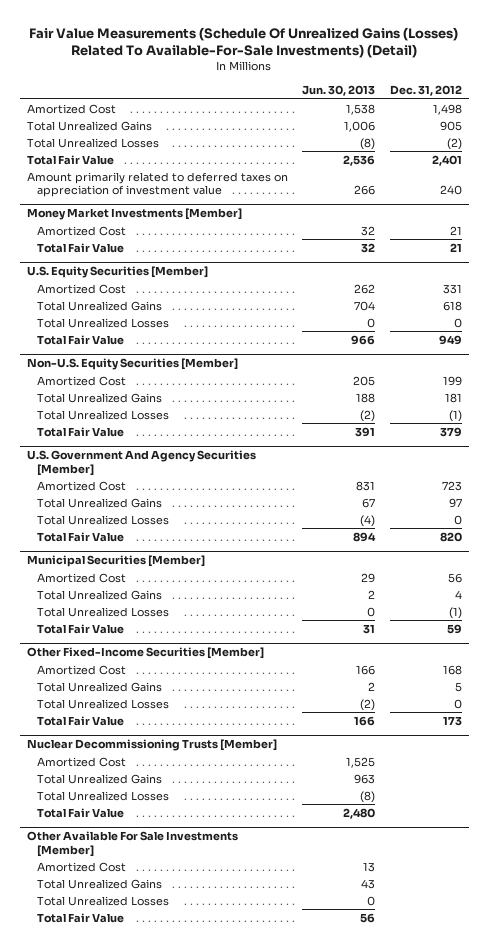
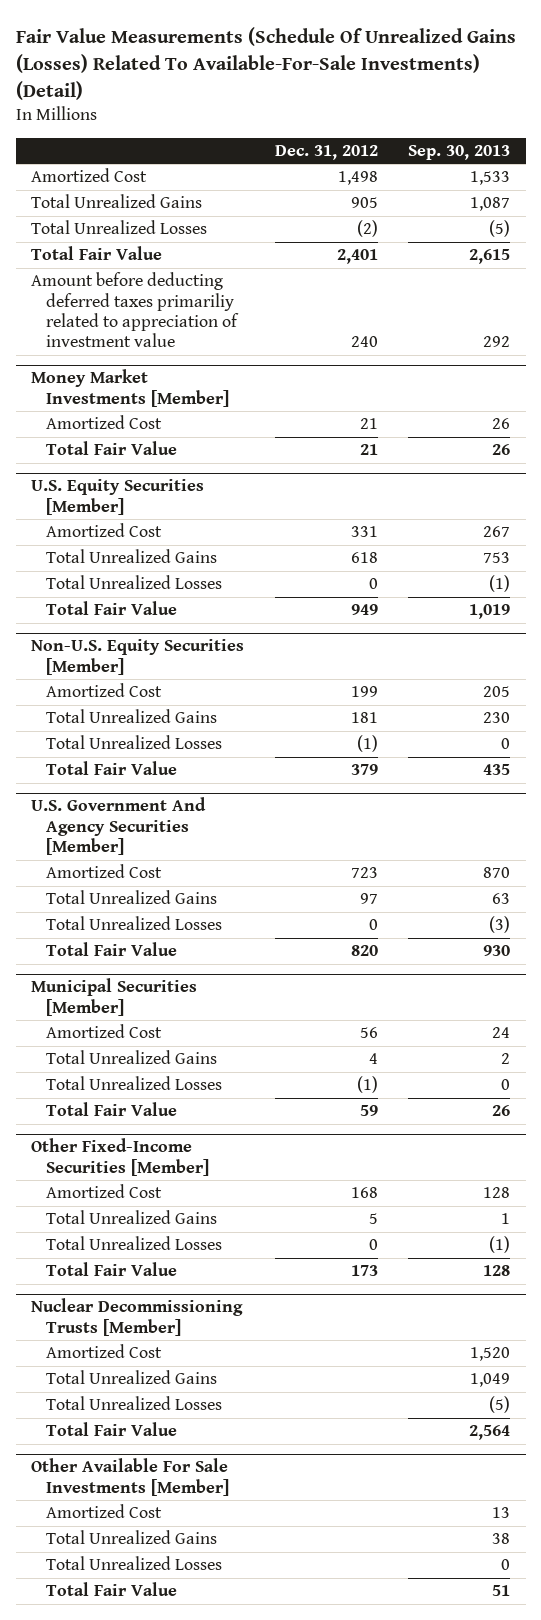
[302,85,376,97] Jun. 30, 2013 -> none
none -> [408,144,511,160] Sep. 30, 2013
[27,171,289,197] Amount primarily related to deferred taxes on appreciation of investment value -> [30,272,240,348] Amount before deducting deferred taxes primariliy related to appreciation of investment value

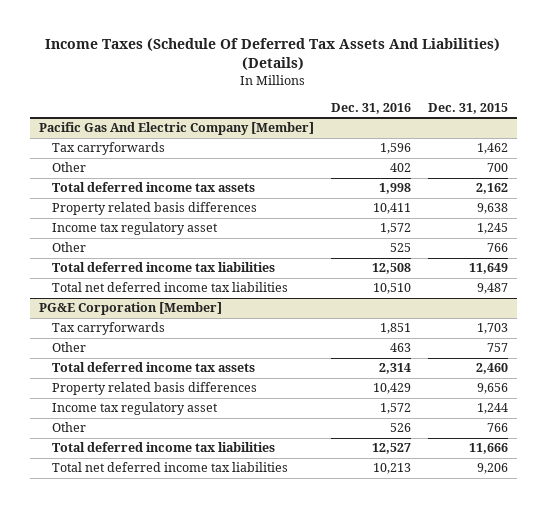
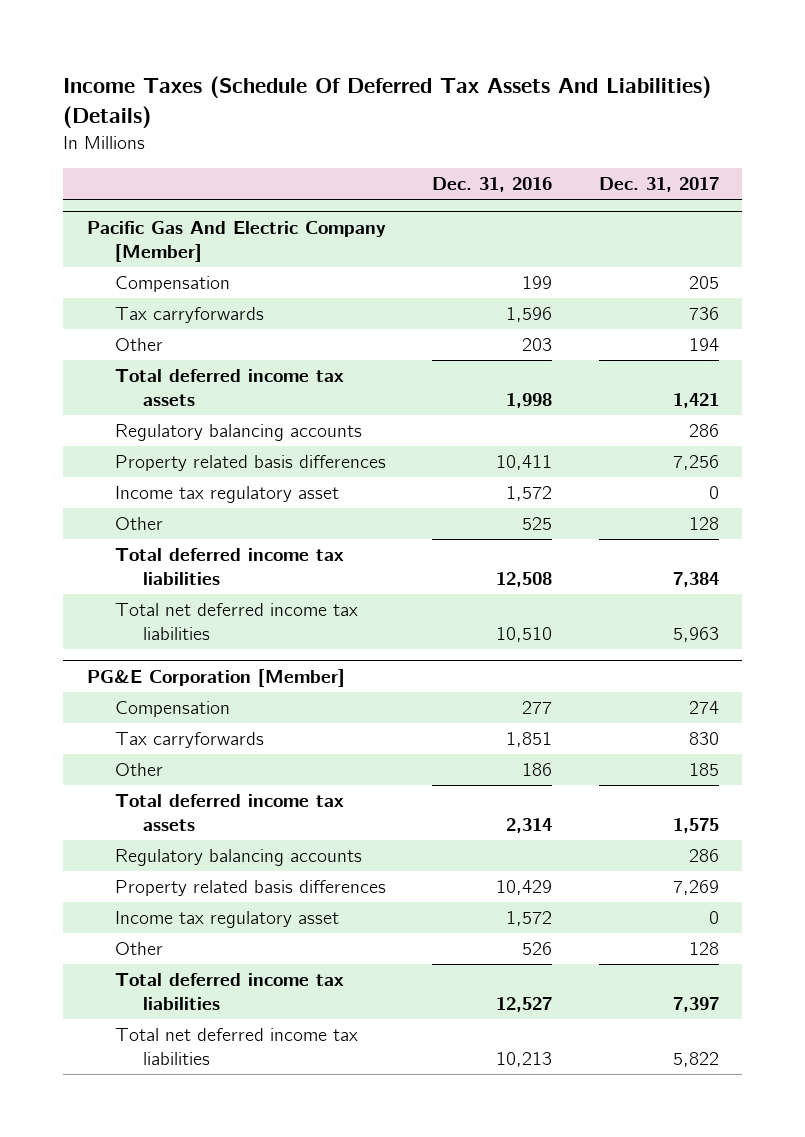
[428,102,509,114] Dec. 31, 2015 -> none
none -> [598,177,719,193] Dec. 31, 2017
none -> [114,276,230,293] Compensation
[389,163,411,173] 402 -> [522,338,553,352] 203
none -> [114,424,362,442] Regulatory balancing accounts
none -> [114,701,230,718] Compensation
[389,343,411,353] 463 -> [522,763,553,777] 186
none -> [114,849,362,867] Regulatory balancing accounts

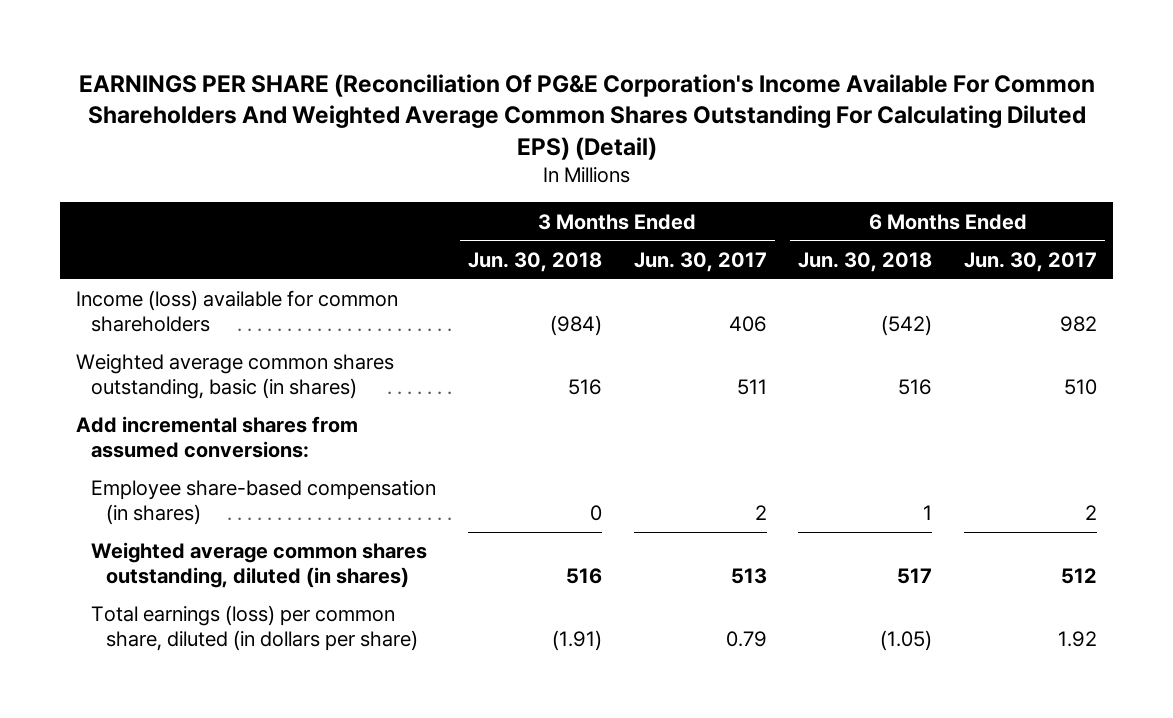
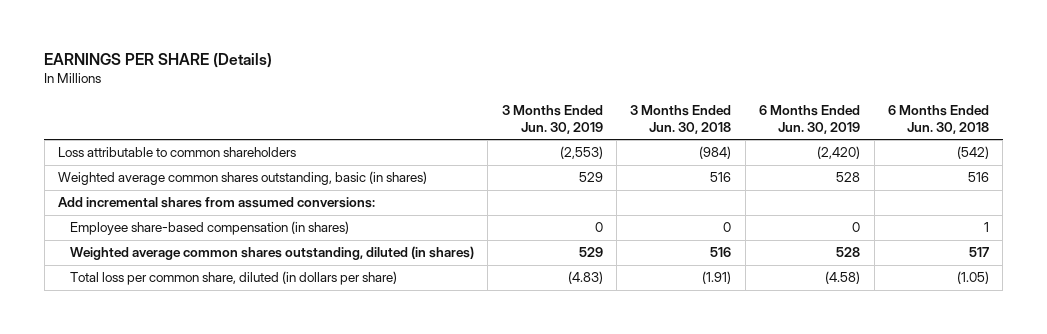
[78,73,1095,160] EARNINGS PER SHARE (Reconciliation Of PG&E Corporation's Income Available For Common Shareholders And Weighted Average Common Shares Outstanding For Calculating Diluted EPS) (Detail) -> [44,53,273,69] EARNINGS PER SHARE (Details)
[633,251,767,272] Jun. 30, 2017 -> none
[964,251,1098,272] Jun. 30, 2017 -> none
none -> [501,104,603,134] 3 Months Ended Jun. 30, 2019
none -> [759,104,861,134] 6 Months Ended Jun. 30, 2019
[76,290,399,332] Income (loss) available for common shareholders -> [57,147,296,158] Loss attributable to common shareholders
[91,605,418,651] Total earnings (loss) per common share, diluted (in dollars per share) -> [69,271,397,286] Total loss per common share, diluted (in dollars per share)

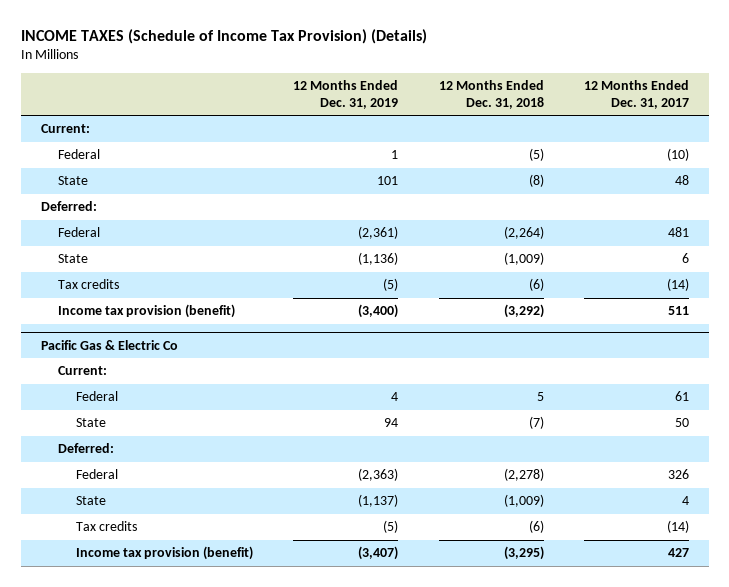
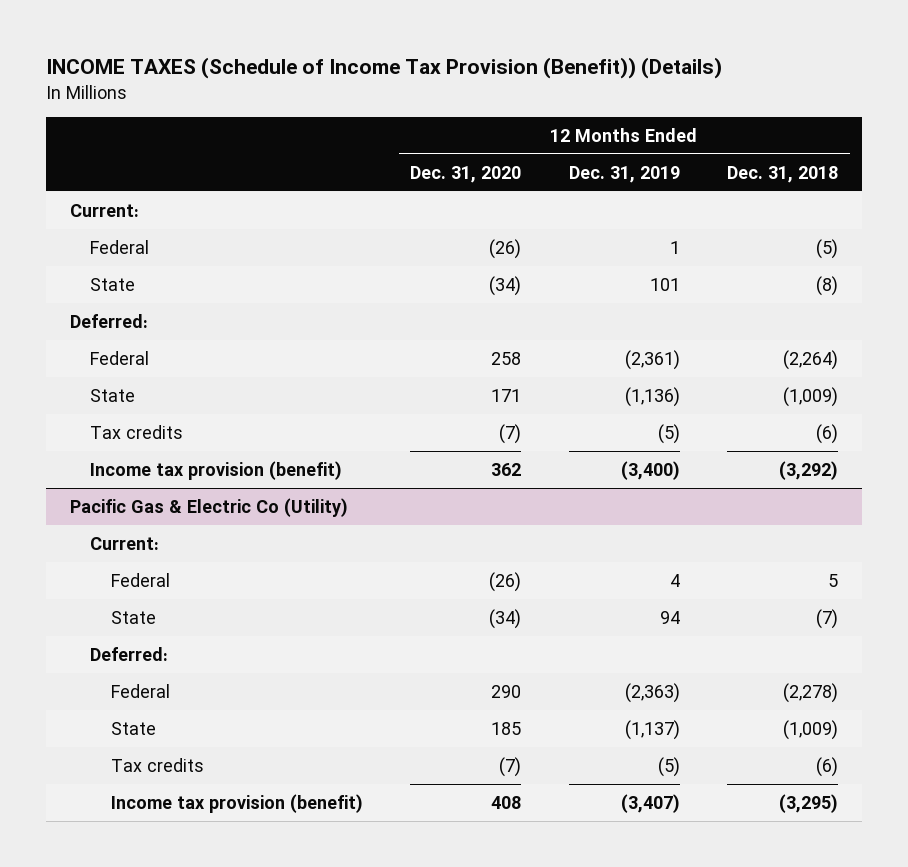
[20,29,427,45] INCOME TAXES (Schedule of Income Tax Provision) (Details) -> [46,57,723,80] INCOME TAXES (Schedule of Income Tax Provision (Benefit)) (Details)
[583,80,689,109] 12 Months Ended Dec. 31, 2017 -> none
none -> [410,165,522,183] Dec. 31, 2020
[40,339,178,350] Pacific Gas & Electric Co -> [69,497,348,517] Pacific Gas & Electric Co (Utility)

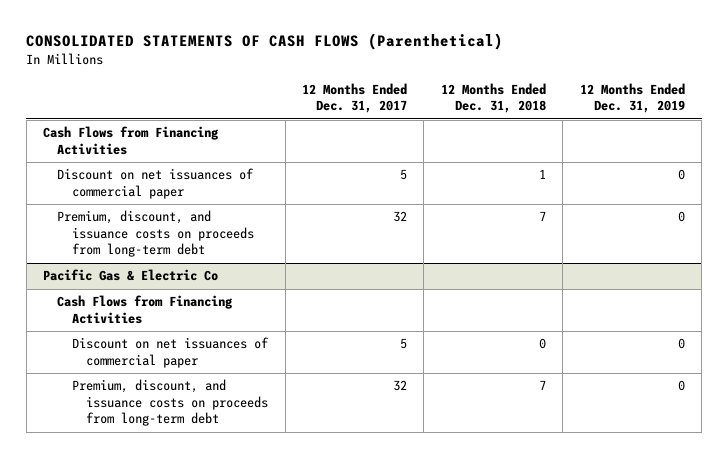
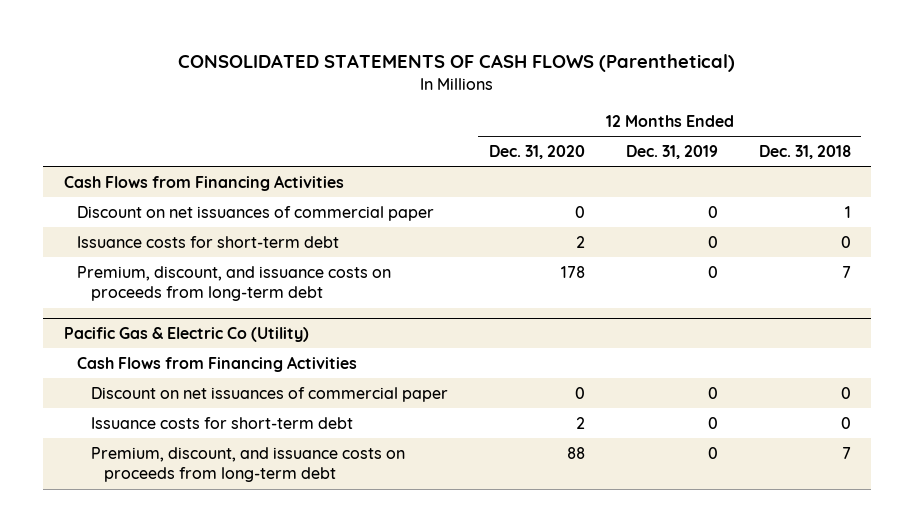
[301,82,407,114] 12 Months Ended Dec. 31, 2017 -> none
none -> [488,145,585,160] Dec. 31, 2020
none -> [77,235,340,248] Issuance costs for short-term debt
[43,269,219,282] Pacific Gas & Electric Co -> [63,327,309,343] Pacific Gas & Electric Co (Utility)
none -> [90,416,353,429] Issuance costs for short-term debt

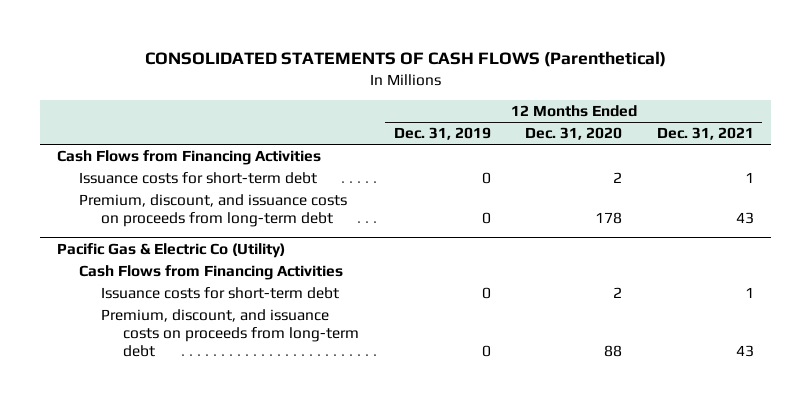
[758,145,851,160] Dec. 31, 2018 -> none
none -> [656,127,754,141] Dec. 31, 2021
[77,205,435,221] Discount on net issuances of commercial paper -> none
[90,386,448,402] Discount on net issuances of commercial paper -> none

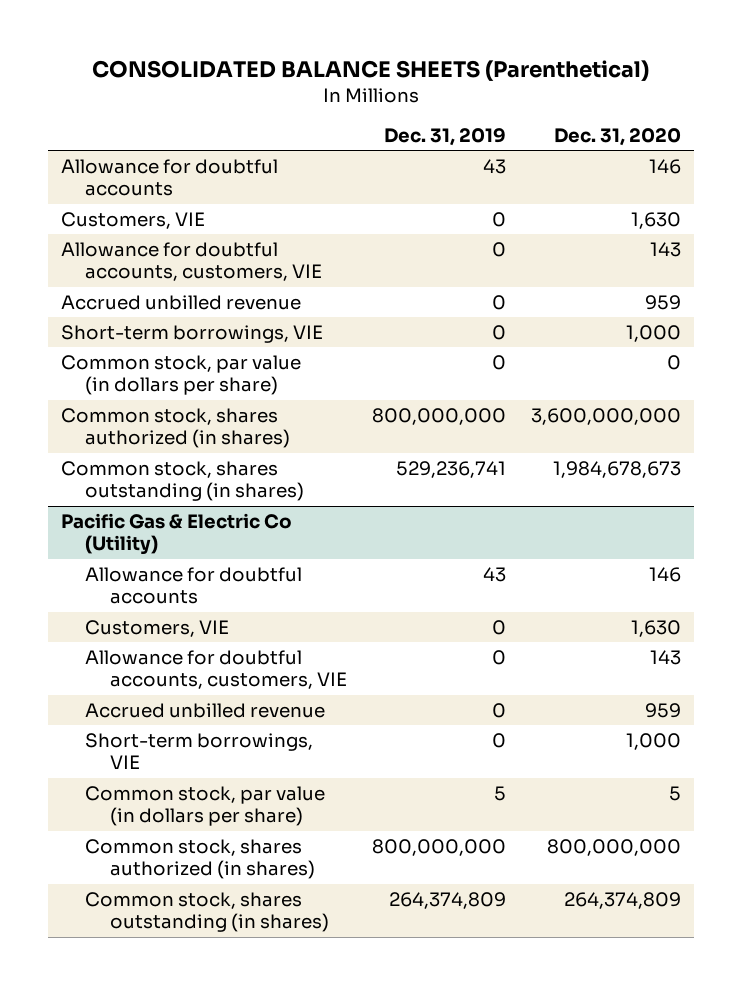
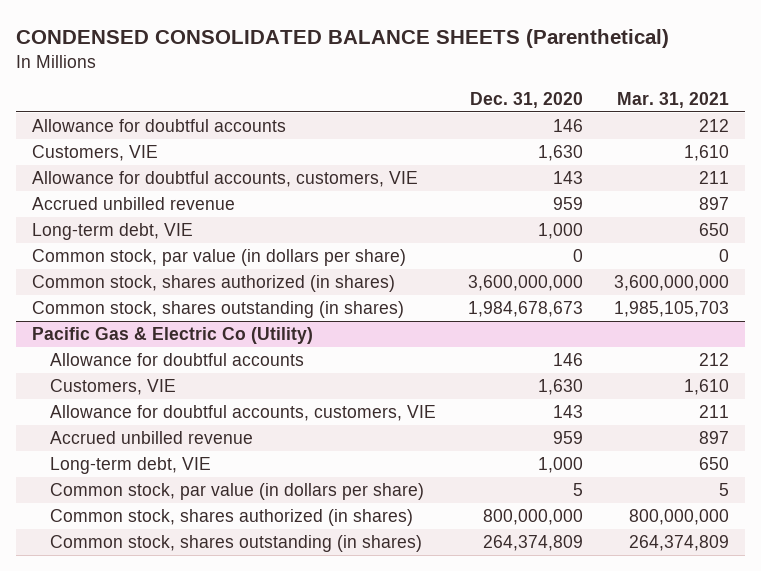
[91,59,649,81] CONSOLIDATED BALANCE SHEETS (Parenthetical) -> [16,28,670,48] CONDENSED CONSOLIDATED BALANCE SHEETS (Parenthetical)
[383,128,506,147] Dec. 31, 2019 -> none
none -> [617,91,730,108] Mar. 31, 2021
[60,324,323,343] Short-term borrowings, VIE -> [31,223,193,241] Long-term debt, VIE
[85,732,314,770] Short-term borrowings, VIE -> [50,457,212,475] Long-term debt, VIE

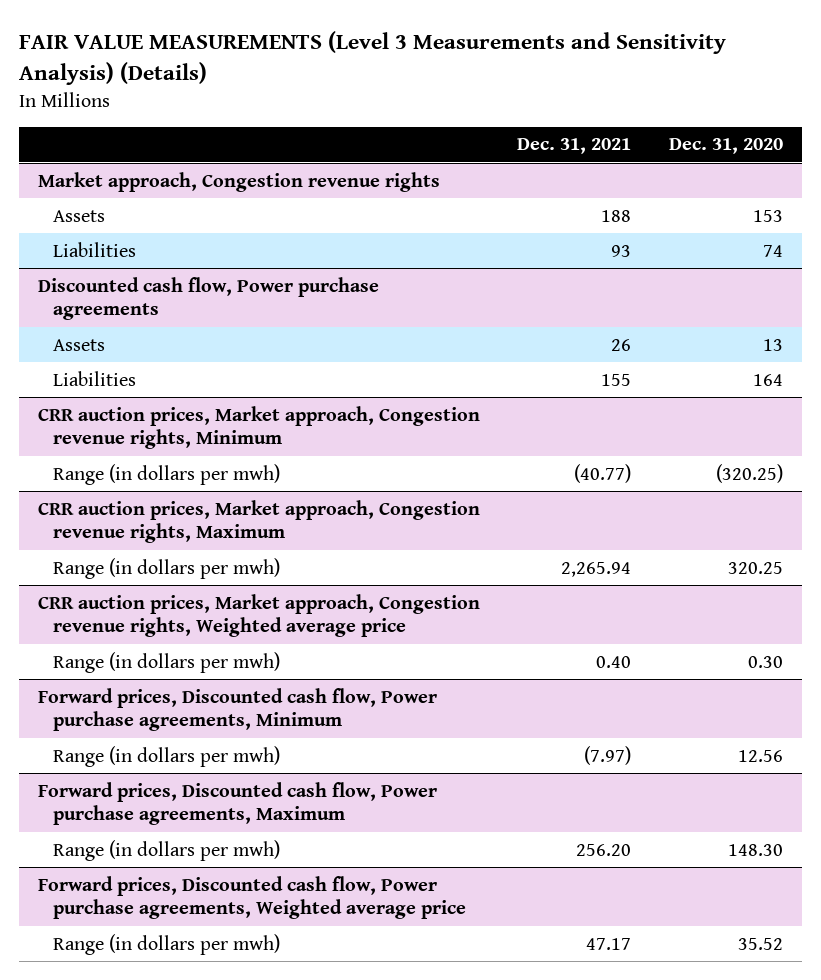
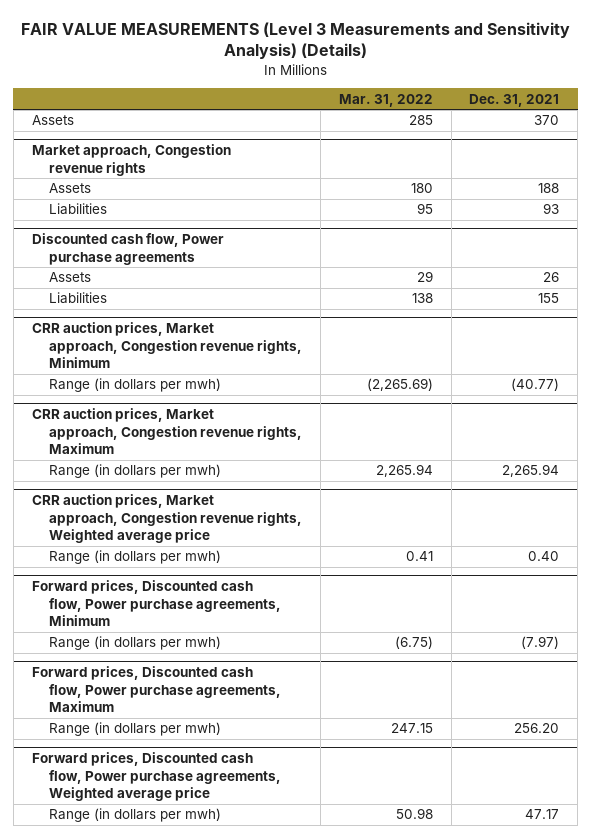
[669,138,784,155] Dec. 31, 2020 -> none
none -> [338,93,433,107] Mar. 31, 2022
none -> [31,115,74,126] Assets

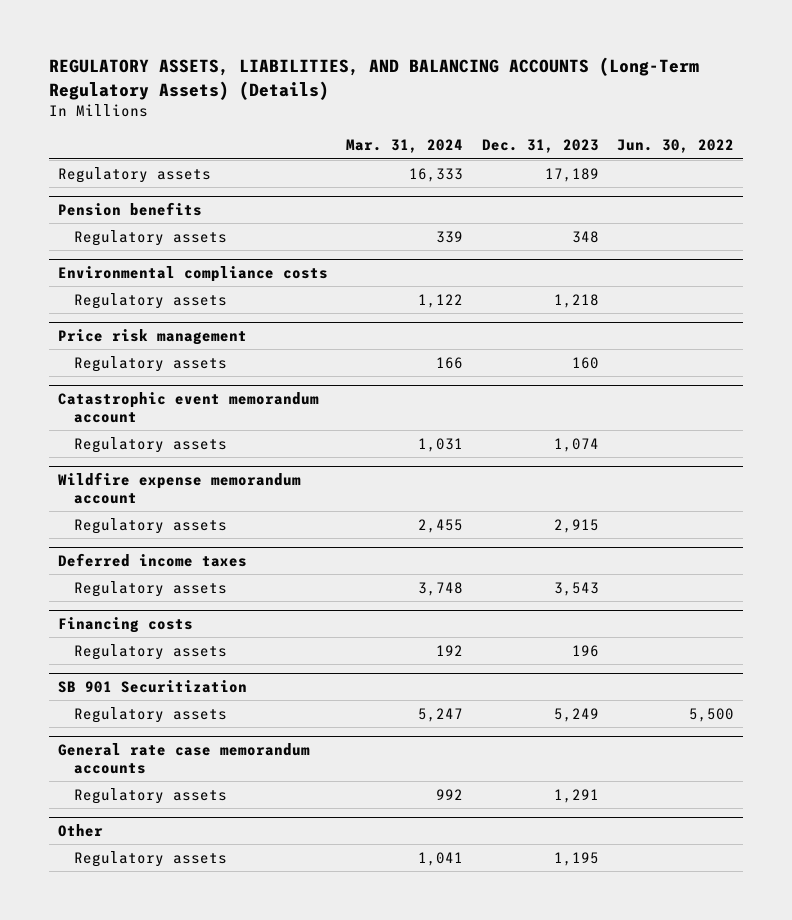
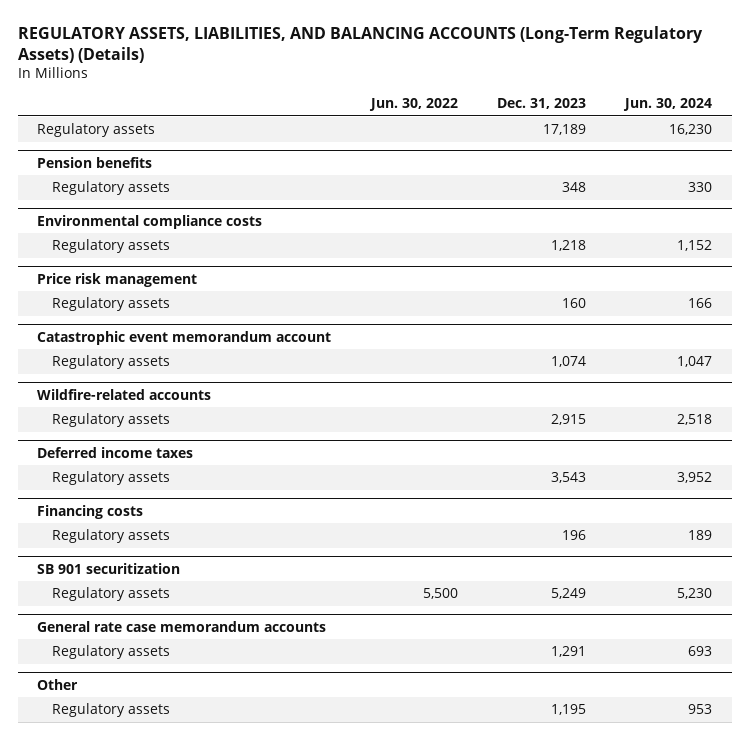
[346,139,464,154] Mar. 31, 2024 -> none
none -> [623,98,713,112] Jun. 30, 2024
[58,471,302,504] Wildfire expense memorandum account -> [37,388,212,400] Wildfire-related accounts
[58,679,248,693] SB 901 Securitization -> [37,562,181,574] SB 901 securitization

